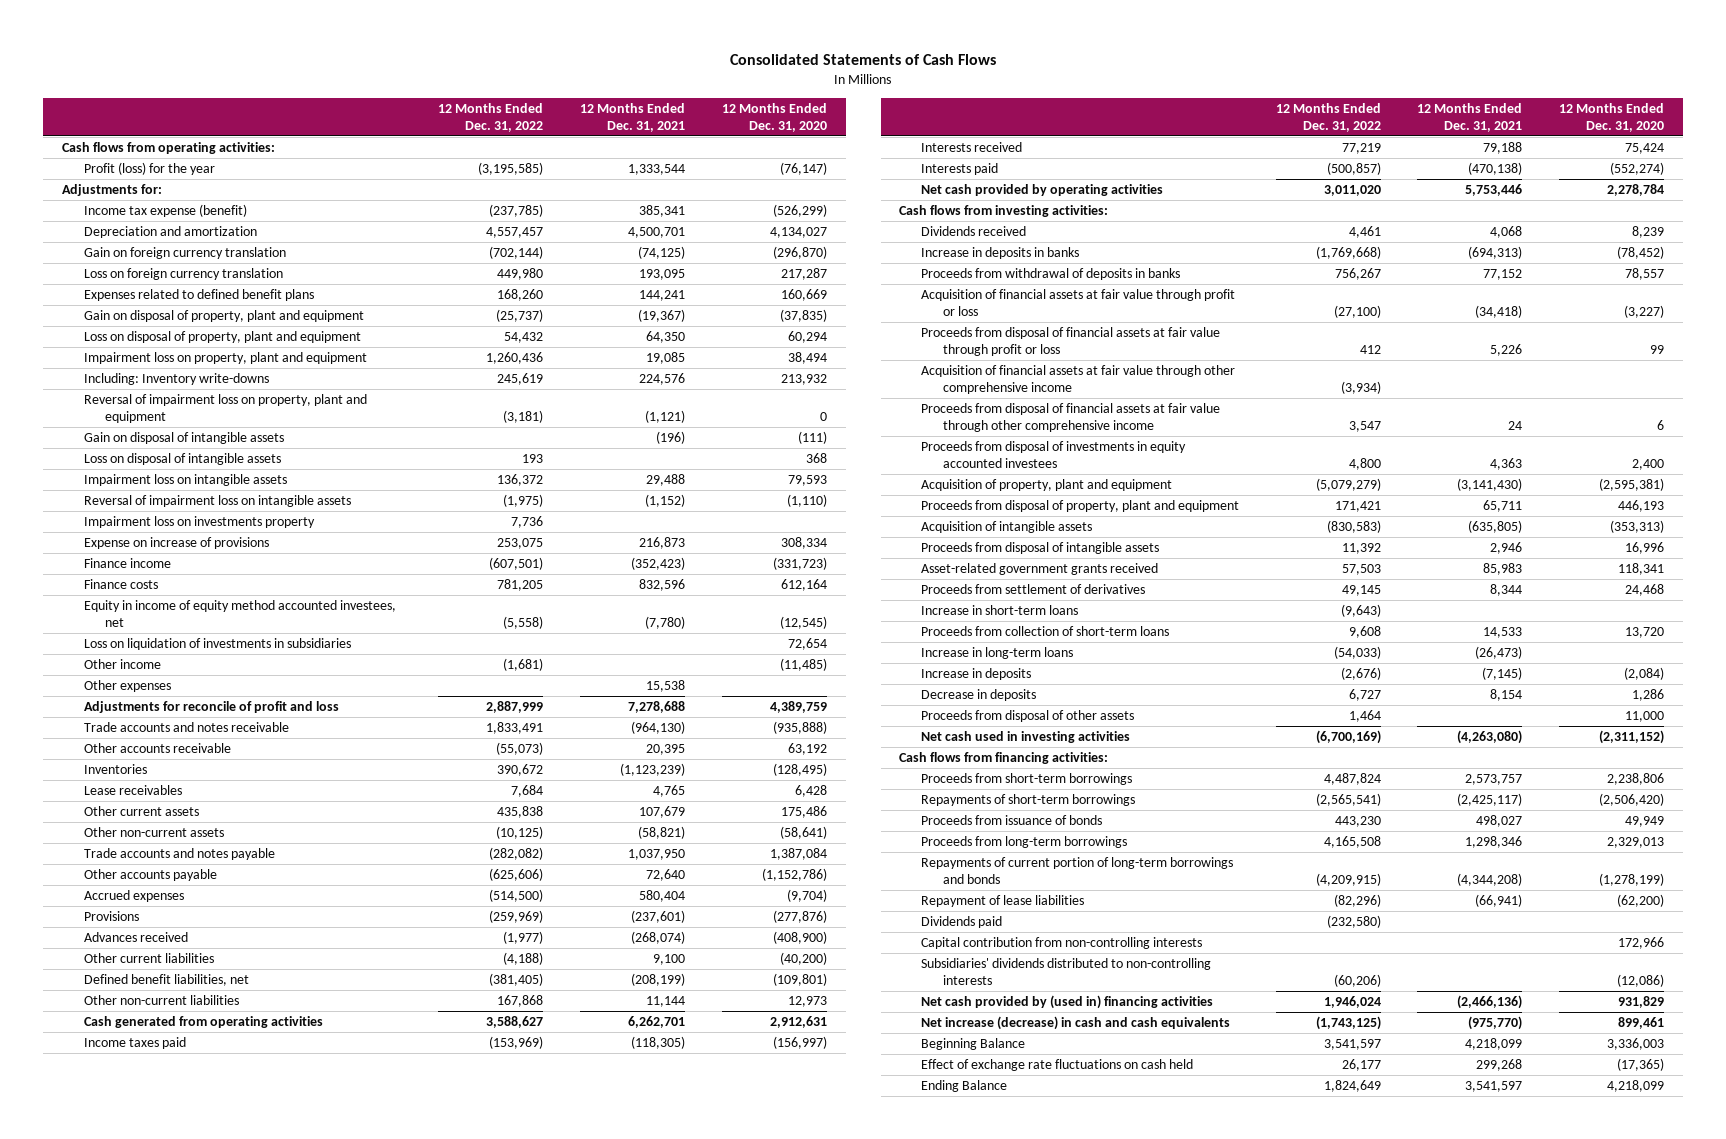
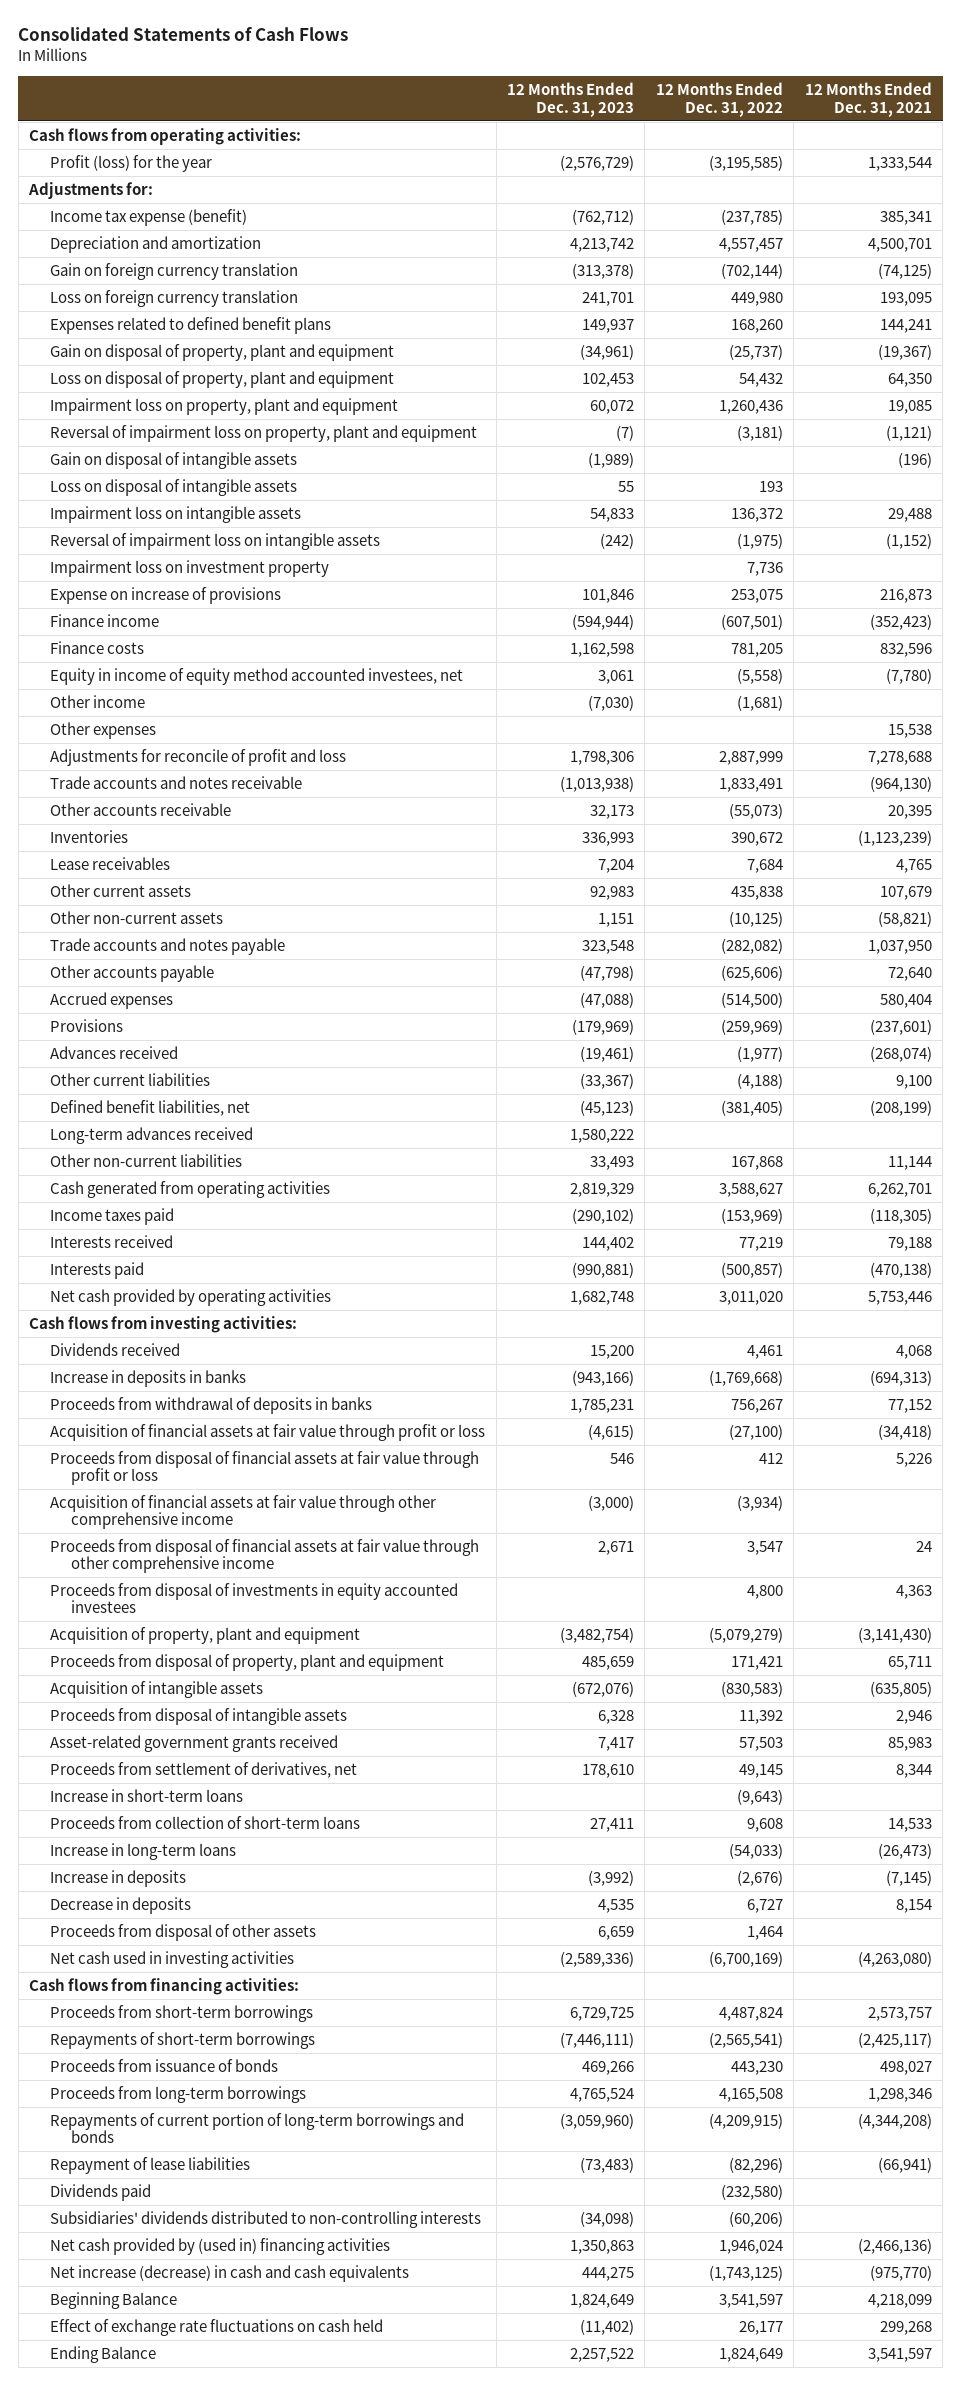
[722,102,828,132] 12 Months Ended Dec. 31, 2020 -> none
none -> [506,82,634,117] 12 Months Ended Dec. 31, 2023
[83,373,269,386] Including: Inventory write-downs -> none
[83,516,315,529] Impairment loss on investments property -> [50,559,330,577] Impairment loss on investment property
[83,638,351,651] Loss on liquidation of investments in subsidiaries -> none
none -> [50,1126,254,1144] Long-term advances received
[920,584,1145,595] Proceeds from settlement of derivatives -> [50,1761,358,1778] Proceeds from settlement of derivatives, net
[920,937,1202,950] Capital contribution from non-controlling interests -> none

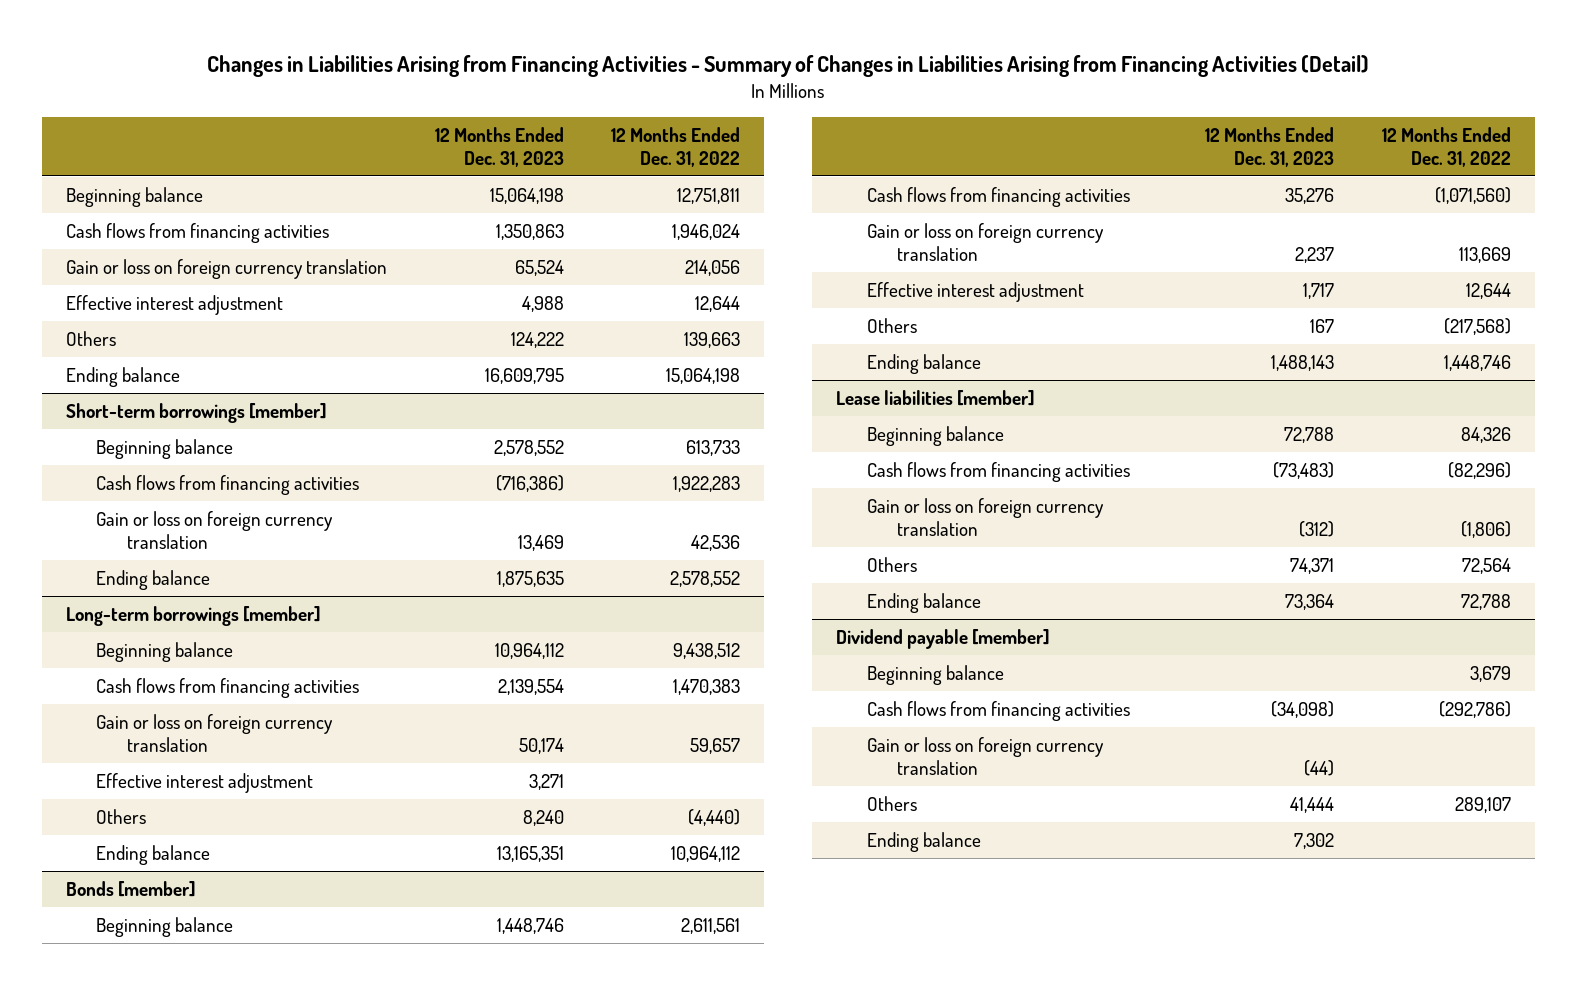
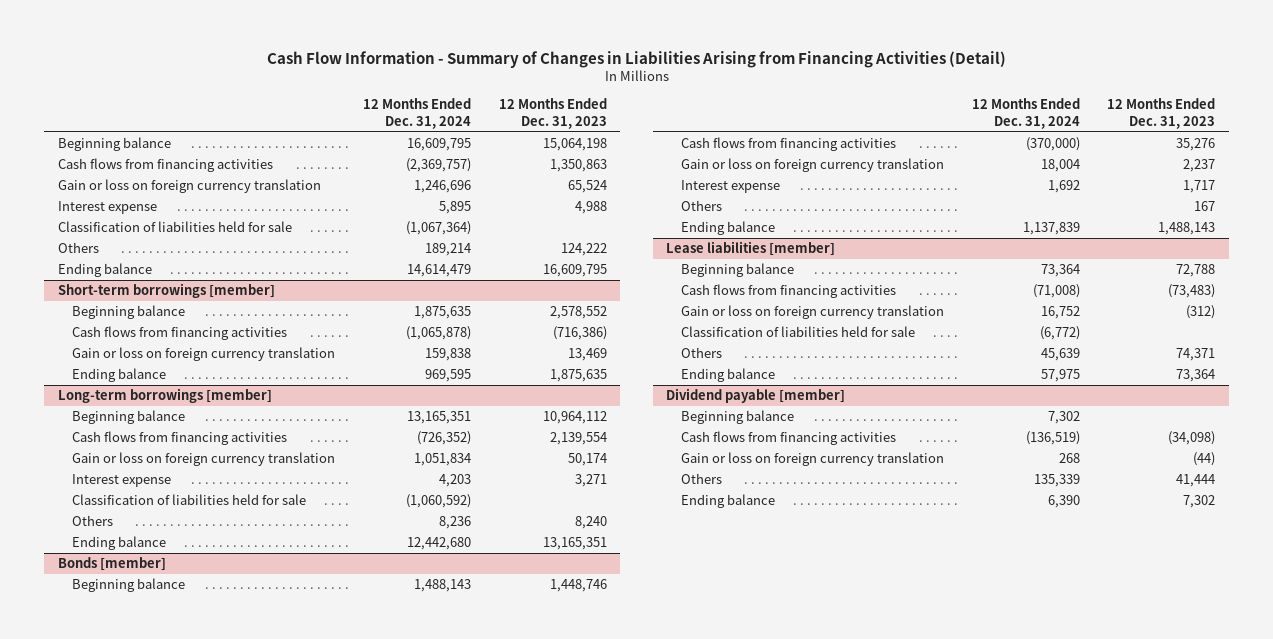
[207,54,1370,77] Changes in Liabilities Arising from Financing Activities - Summary of Changes in Liabilities Arising from Financing Activities (Detail) -> [266,50,1006,68] Cash Flow Information - Summary of Changes in Liabilities Arising from Financing Activities (Detail)
[611,126,741,167] 12 Months Ended Dec. 31, 2022 -> none
none -> [362,98,471,129] 12 Months Ended Dec. 31, 2024
[65,294,283,315] Effective interest adjustment -> [57,201,157,215] Interest expense
none -> [57,221,292,233] Classification of liabilities held for sale
[96,772,314,793] Effective interest adjustment -> [72,474,172,488] Interest expense
none -> [72,494,307,506] Classification of liabilities held for sale
[866,281,1084,302] Effective interest adjustment -> [681,180,781,194] Interest expense
none -> [681,326,916,338] Classification of liabilities held for sale

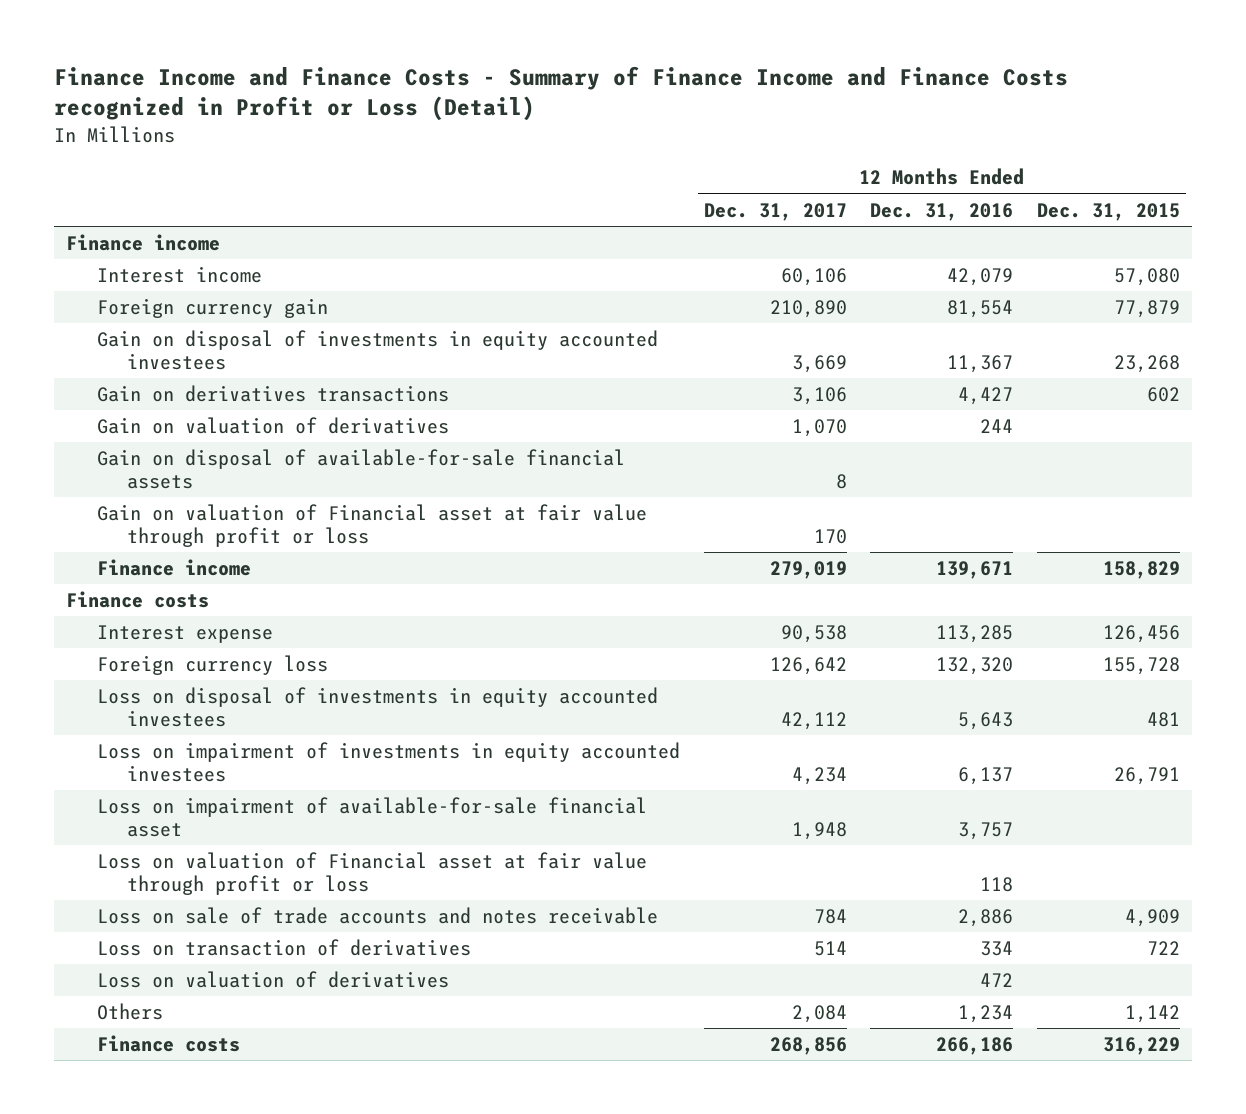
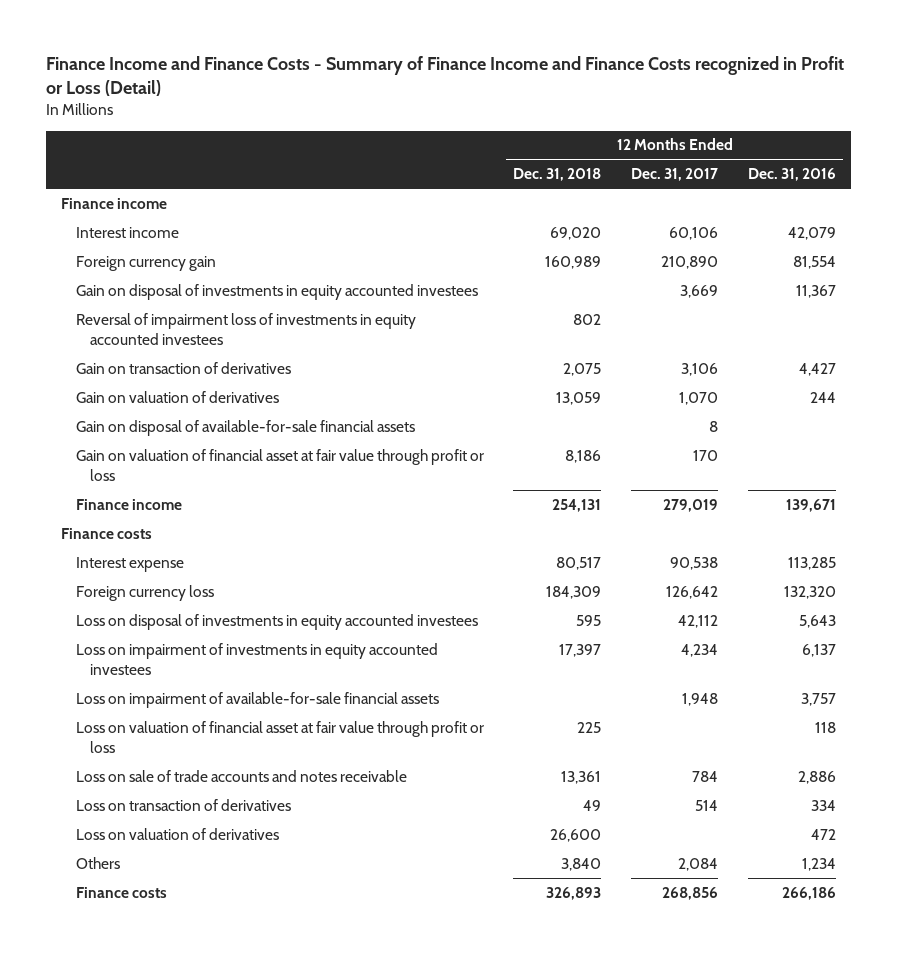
[1037,202,1181,221] Dec. 31, 2015 -> none
none -> [513,168,602,182] Dec. 31, 2018
none -> [75,312,416,345] Reversal of impairment loss of investments in equity accounted investees
[96,385,449,403] Gain on derivatives transactions -> [75,361,291,374] Gain on transaction of derivatives
[96,504,647,547] Gain on valuation of Financial asset at fair value through profit or loss -> [75,448,484,481] Gain on valuation of financial asset at fair value through profit or loss
[96,797,647,837] Loss on impairment of available-for-sale financial asset -> [75,691,439,708] Loss on impairment of available-for-sale financial assets
[96,852,647,895] Loss on valuation of Financial asset at fair value through profit or loss -> [75,720,484,753] Loss on valuation of financial asset at fair value through profit or loss

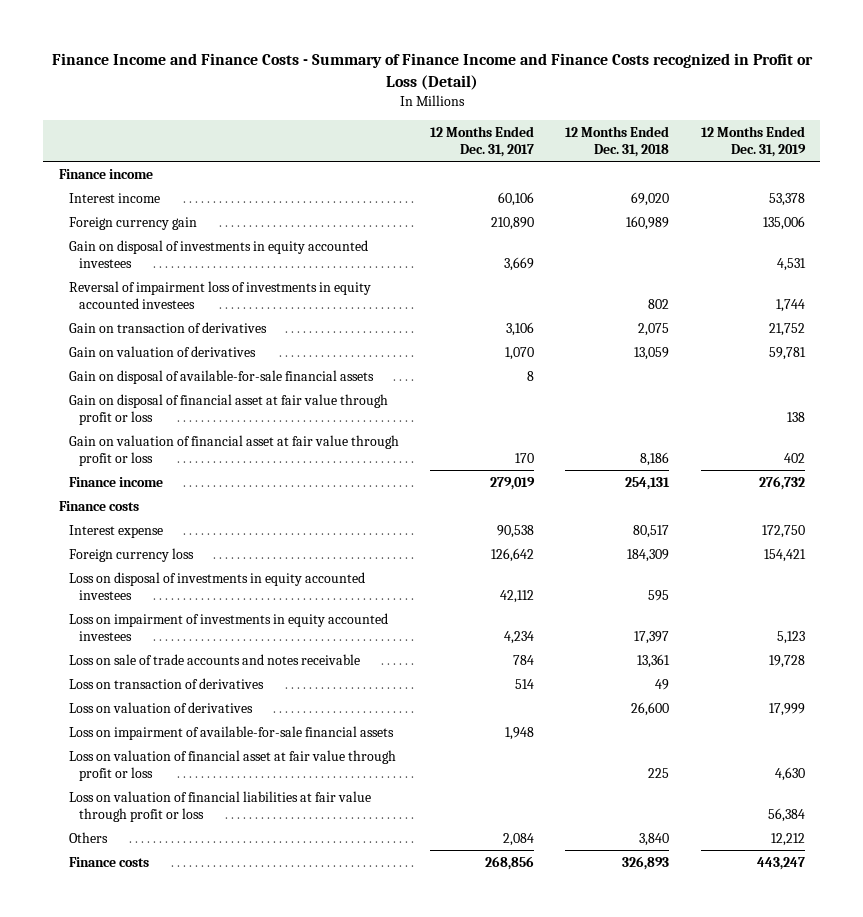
[747,168,836,182] Dec. 31, 2016 -> none
none -> [700,125,806,158] 12 Months Ended Dec. 31, 2019
none -> [68,393,388,426] Gain on disposal of financial asset at fair value through profit or loss
[75,691,439,708] Loss on impairment of available-for-sale financial assets -> [68,725,394,740] Loss on impairment of available-for-sale financial assets
[75,720,484,753] Loss on valuation of financial asset at fair value through profit or loss -> [68,749,396,782] Loss on valuation of financial asset at fair value through profit or loss
none -> [68,790,371,823] Loss on valuation of financial liabilities at fair value through profit or loss

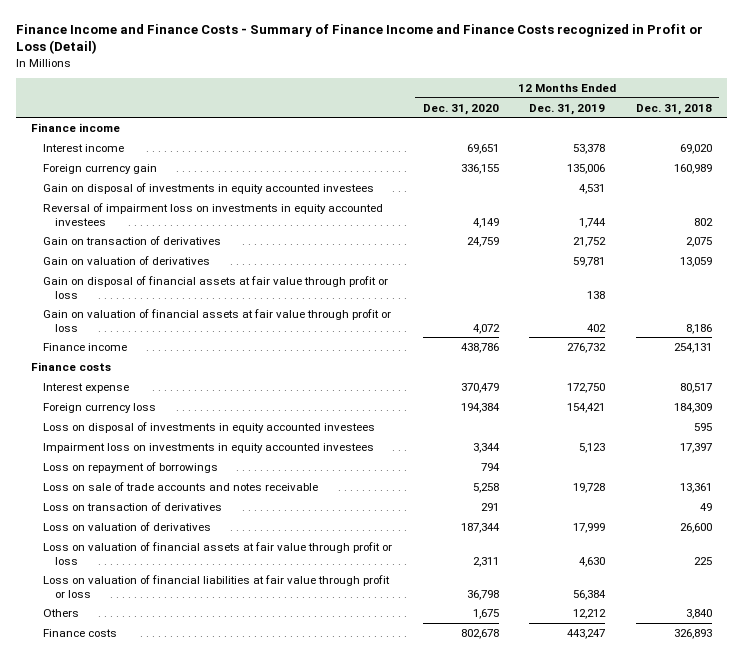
[430,125,535,158] 12 Months Ended Dec. 31, 2017 -> none
none -> [422,103,499,115] Dec. 31, 2020
[68,280,371,310] Reversal of impairment loss of investments in equity accounted investees -> [43,202,384,226] Reversal of impairment loss on investments in equity accounted investees
[68,369,374,384] Gain on disposal of available-for-sale financial assets -> none
[68,393,388,426] Gain on disposal of financial asset at fair value through profit or loss -> [43,275,389,299] Gain on disposal of financial assets at fair value through profit or loss
[68,434,399,467] Gain on valuation of financial asset at fair value through profit or loss -> [43,308,392,332] Gain on valuation of financial assets at fair value through profit or loss
[68,612,388,642] Loss on impairment of investments in equity accounted investees -> [43,442,375,453] Impairment loss on investments in equity accounted investees
none -> [43,461,219,473] Loss on repayment of borrowings
[68,725,394,740] Loss on impairment of available-for-sale financial assets -> none
[68,749,396,782] Loss on valuation of financial asset at fair value through profit or loss -> [43,541,393,565] Loss on valuation of financial assets at fair value through profit or loss

